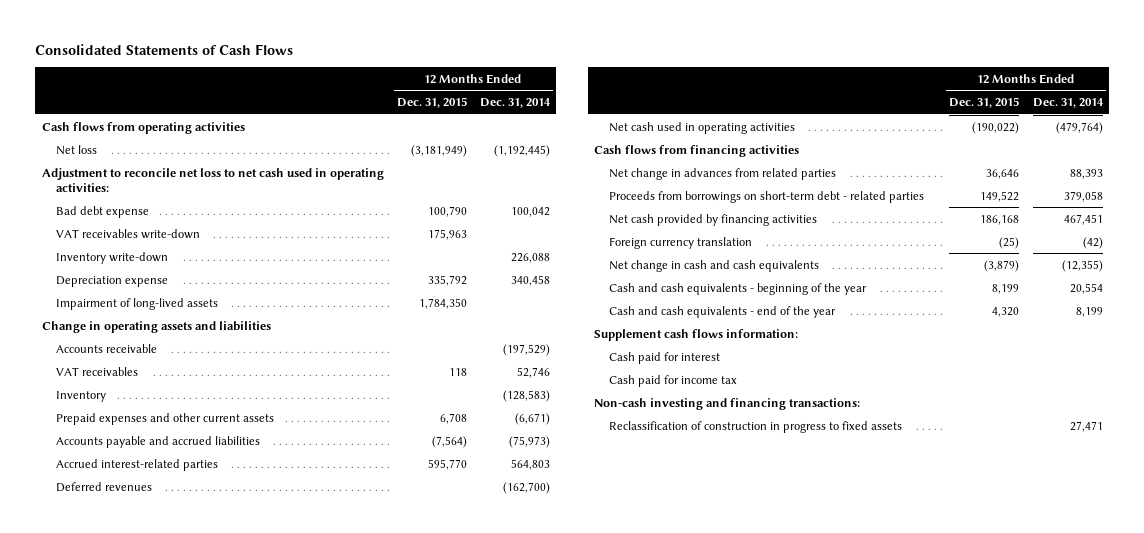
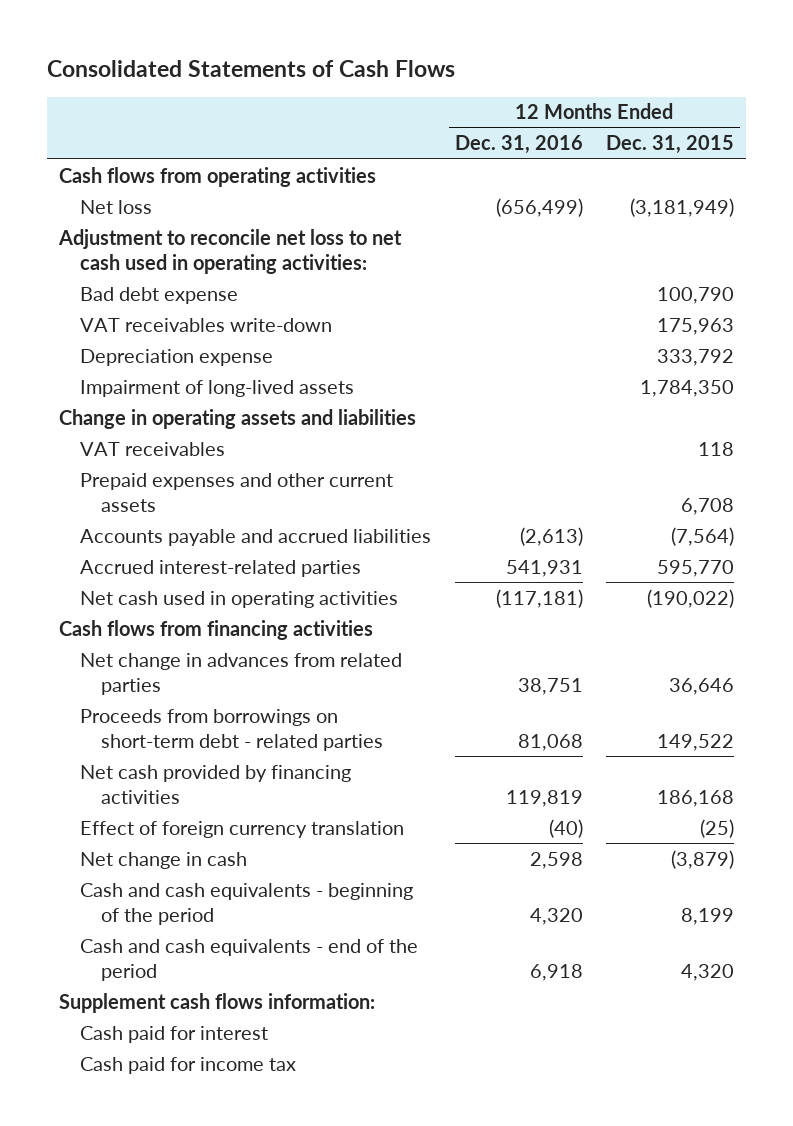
[479,98,551,109] Dec. 31, 2014 -> none
none -> [454,135,583,155] Dec. 31, 2016
[56,251,169,264] Inventory write-down -> none
[427,274,467,286] 335,792 -> [657,348,735,366] 333,792
[56,343,158,353] Accounts receivable -> none
[56,390,107,402] Inventory -> none
[56,481,153,492] Deferred revenues -> none
[608,236,752,249] Foreign currency translation -> [80,820,405,838] Effect of foreign currency translation
[608,259,819,272] Net change in cash and cash equivalents -> [80,851,248,869] Net change in cash
[608,282,867,295] Cash and cash equivalents - beginning of the year -> [80,882,414,925] Cash and cash equivalents - beginning of the period
[608,305,836,318] Cash and cash equivalents - end of the year -> [80,938,419,981] Cash and cash equivalents - end of the period
[594,397,861,410] Non-cash investing and financing transactions: -> none
[608,420,902,433] Reclassification of construction in progress to fixed assets -> none

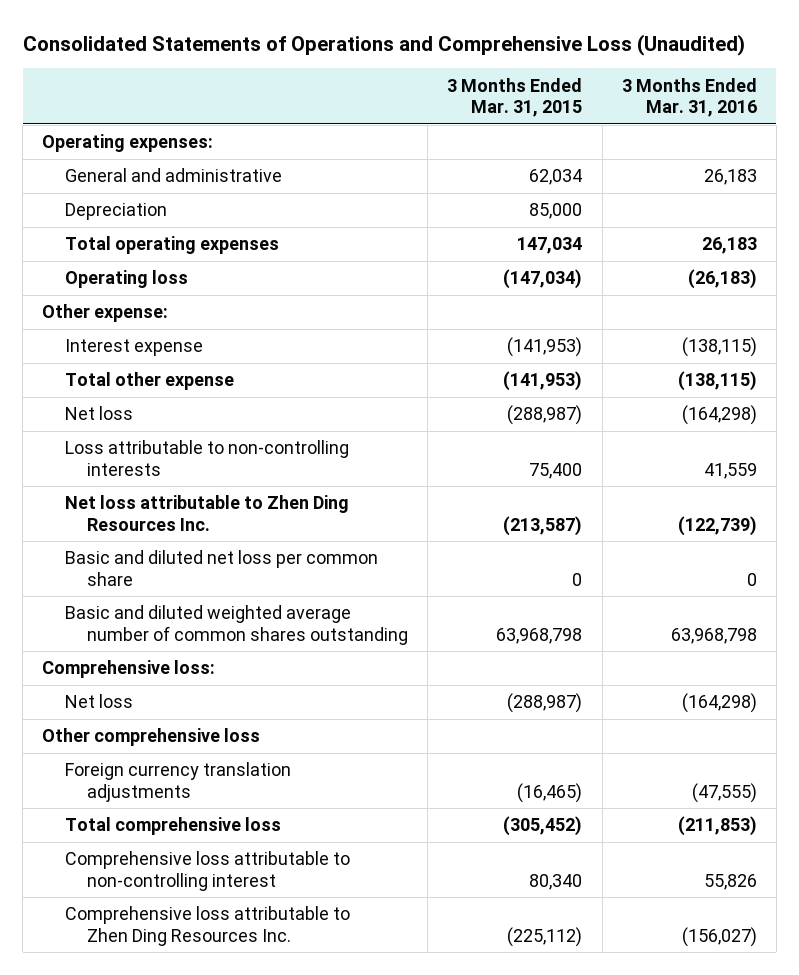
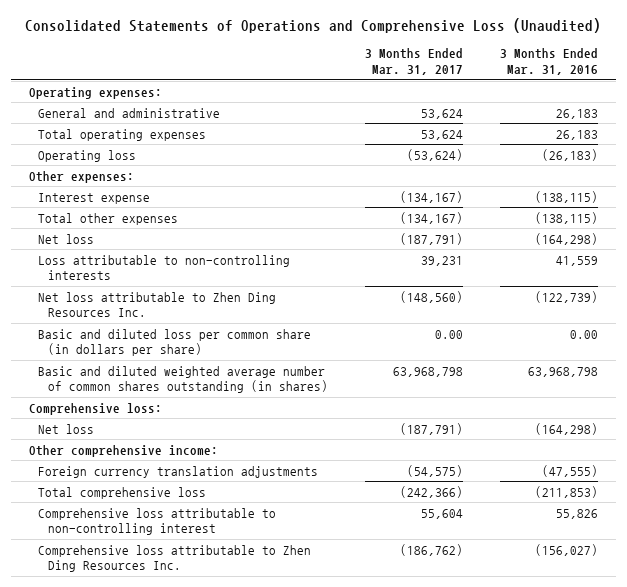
[447,77,583,117] 3 Months Ended Mar. 31, 2015 -> none
none -> [364,48,463,76] 3 Months Ended Mar. 31, 2017
[64,203,167,221] Depreciation -> none
[42,304,169,323] Other expense: -> [29,170,135,183] Other expenses:
[64,372,234,391] Total other expense -> [38,212,179,225] Total other expenses
[64,550,378,586] Basic and diluted net loss per common share -> [38,328,312,357] Basic and diluted loss per common share (in dollars per share)
[746,572,757,586] 0 -> [569,329,598,339] 0.00
[64,605,409,645] Basic and diluted weighted average number of common shares outstanding -> [38,365,328,394] Basic and diluted weighted average number of common shares outstanding (in shares)
[42,728,261,747] Other comprehensive loss -> [29,444,219,457] Other comprehensive income:

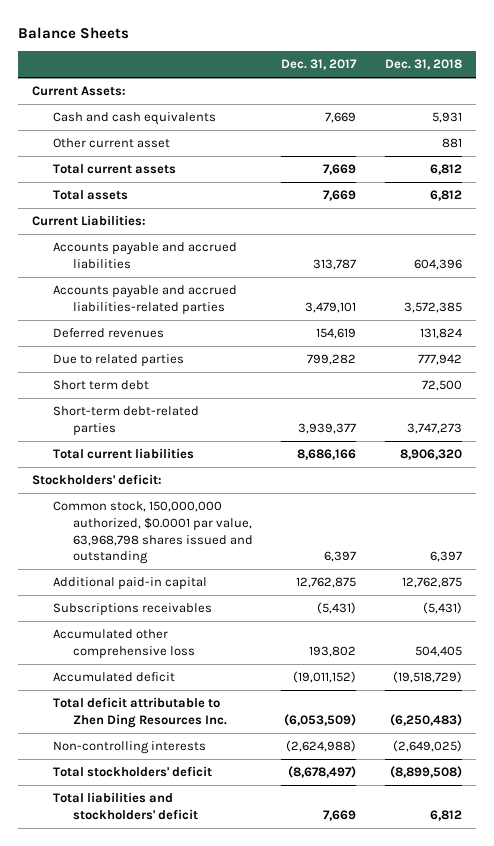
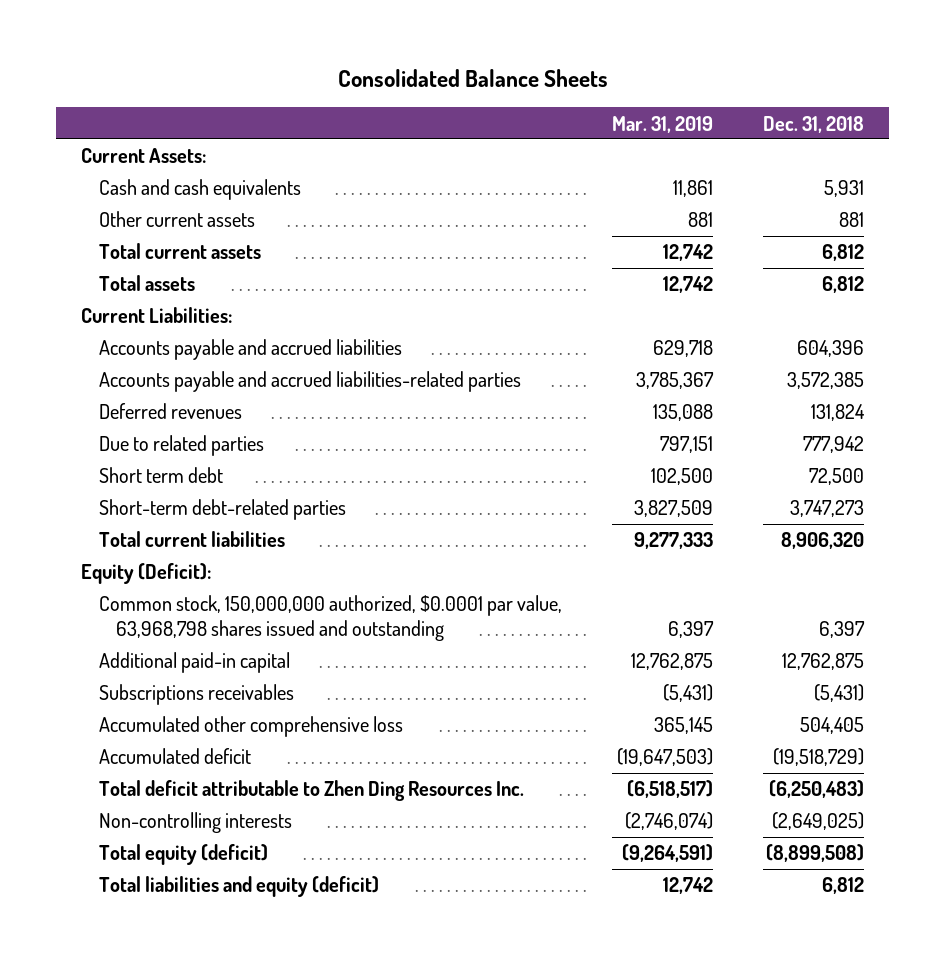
[17,26,129,39] Balance Sheets -> [337,69,608,88] Consolidated Balance Sheets
[281,59,358,71] Dec. 31, 2017 -> none
none -> [611,115,713,133] Mar. 31, 2019
[52,138,170,149] Other current asset -> [98,211,255,228] Other current assets
[32,474,163,486] Stockholders' deficit: -> [81,563,212,585] Equity (Deficit):
[52,766,212,778] Total stockholders' deficit -> [98,844,268,866] Total equity (deficit)
[52,792,198,820] Total liabilities and stockholders' deficit -> [98,876,379,898] Total liabilities and equity (deficit)

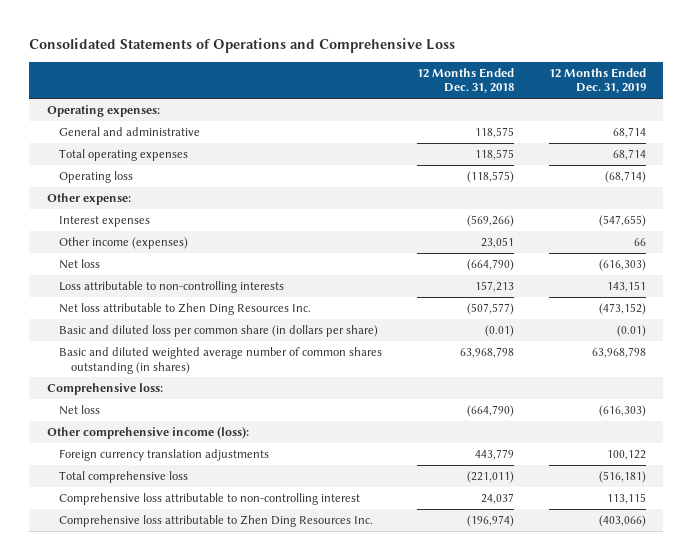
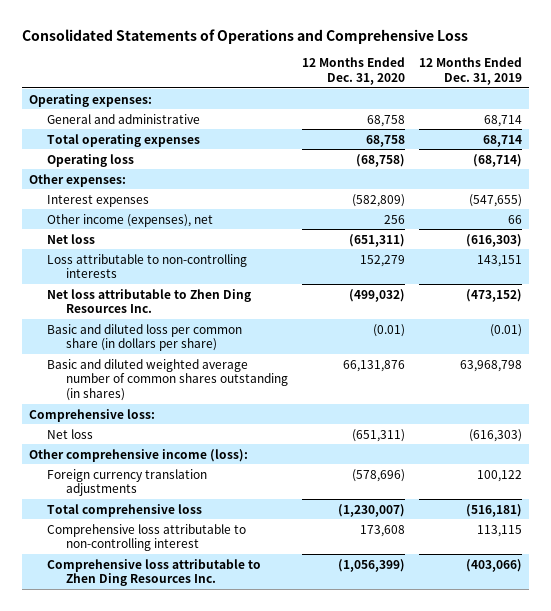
[416,67,514,94] 12 Months Ended Dec. 31, 2018 -> none
none -> [302,57,406,86] 12 Months Ended Dec. 31, 2020
[46,192,131,205] Other expense: -> [28,173,126,187] Other expenses:
[58,236,188,249] Other income (expenses) -> [47,213,214,227] Other income (expenses), net

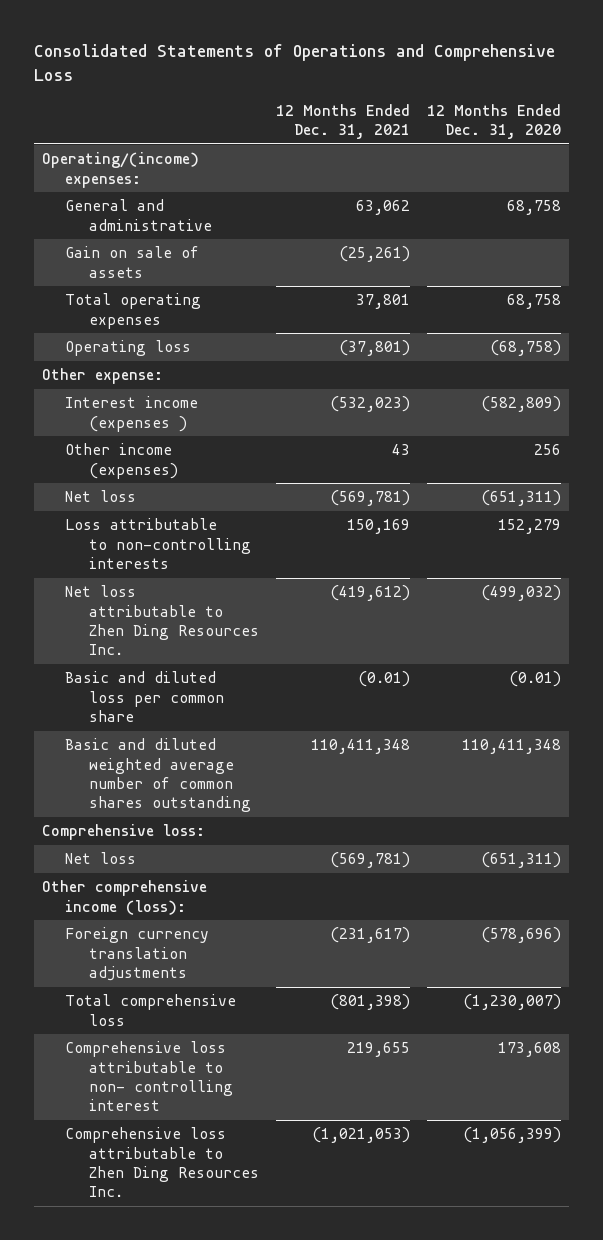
[419,57,523,86] 12 Months Ended Dec. 31, 2019 -> none
none -> [275,103,410,140] 12 Months Ended Dec. 31, 2021
[28,93,152,107] Operating expenses: -> [42,152,200,188] Operating/(income) expenses:
none -> [65,246,200,278] Gain on sale of assets
[28,173,126,187] Other expenses: -> [42,368,164,385] Other expense:
[47,194,150,207] Interest expenses -> [65,396,199,432] Interest income (expenses )
[47,213,214,227] Other income (expenses), net -> [65,443,178,479] Other income (expenses)
[47,323,243,352] Basic and diluted loss per common share (in dollars per share) -> [65,671,224,722] Basic and diluted loss per common share
[47,358,288,402] Basic and diluted weighted average number of common shares outstanding (in shares) -> [65,738,251,813] Basic and diluted weighted average number of common shares outstanding
[343,359,406,372] 66,131,876 -> [461,739,561,755] 110,411,348
[47,523,247,552] Comprehensive loss attributable to non-controlling interest -> [65,1041,233,1112] Comprehensive loss attributable to non- controlling interest

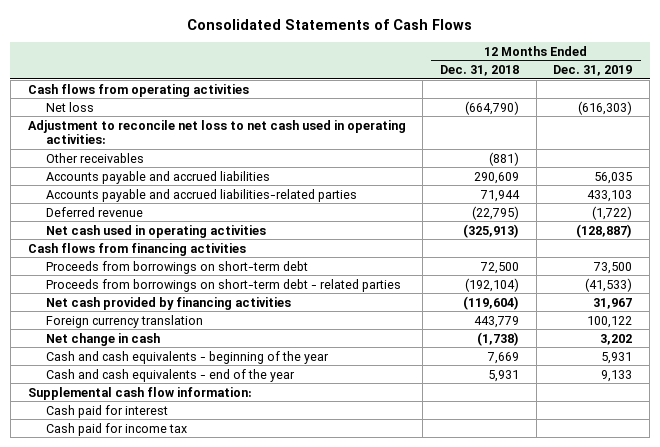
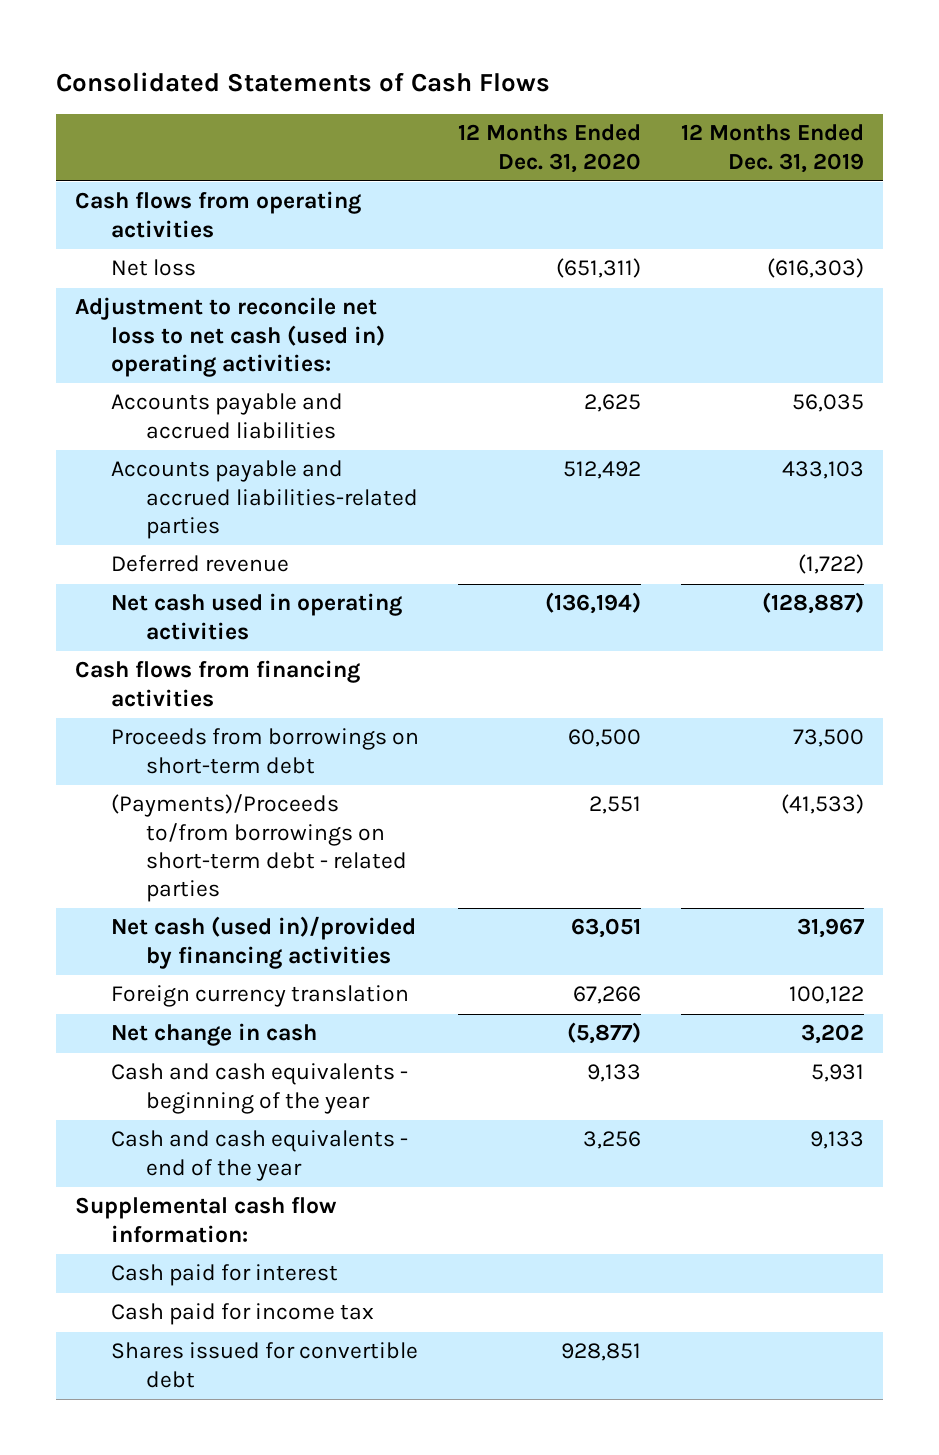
[439,65,519,77] Dec. 31, 2018 -> none
none -> [458,124,642,173] 12 Months Ended Dec. 31, 2020
[45,152,144,163] Other receivables -> none
[27,119,406,145] Adjustment to reconcile net loss to net cash used in operating activities: -> [75,297,385,377] Adjustment to reconcile net loss to net cash (used in) operating activities:
[45,278,401,292] Proceeds from borrowings on short-term debt - related parties -> [110,794,408,902] (Payments)/Proceeds to/from borrowings on short-term debt - related parties
[45,296,291,310] Net cash provided by financing activities -> [110,916,416,969] Net cash (used in)/provided by financing activities
none -> [110,1342,418,1388] Shares issued for convertible debt

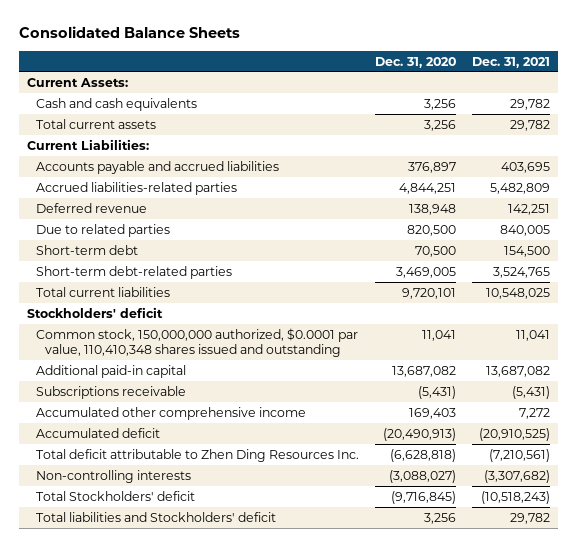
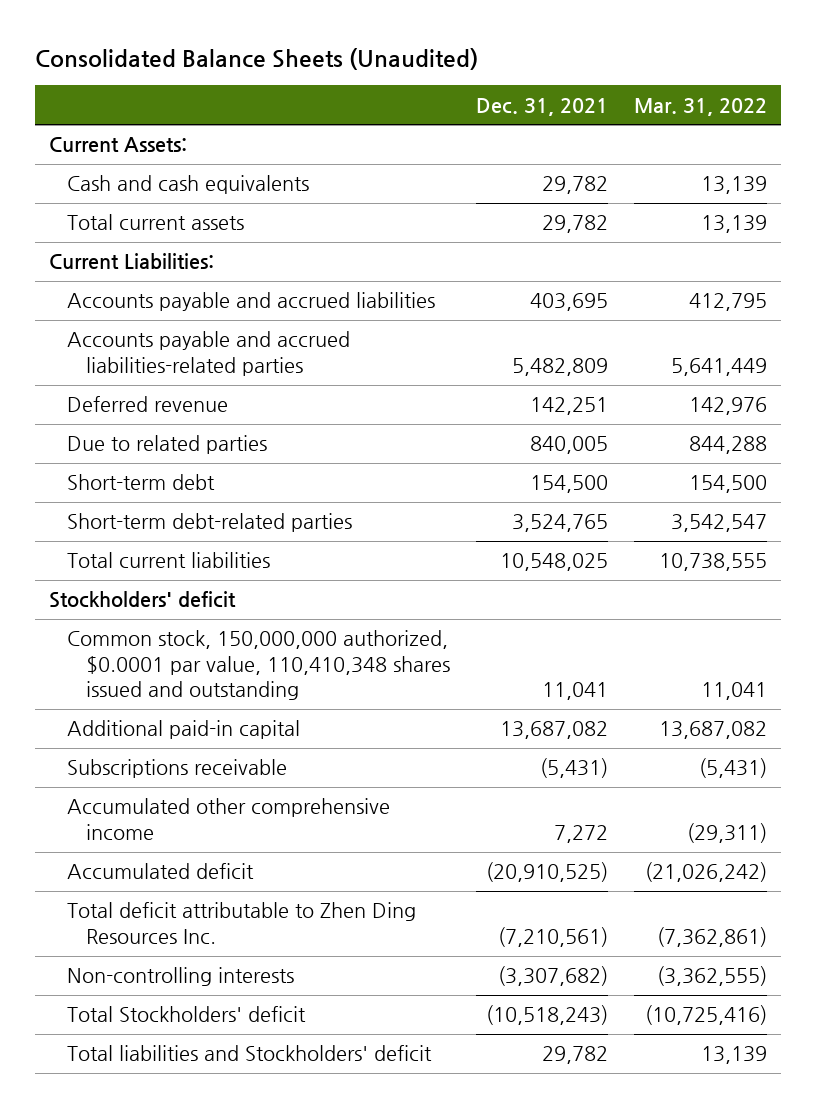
[18,26,240,39] Consolidated Balance Sheets -> [35,47,479,70] Consolidated Balance Sheets (Unaudited)
[375,56,457,68] Dec. 31, 2020 -> none
none -> [634,97,768,116] Mar. 31, 2022
[35,181,237,195] Accrued liabilities-related parties -> [67,331,351,376] Accounts payable and accrued liabilities-related parties

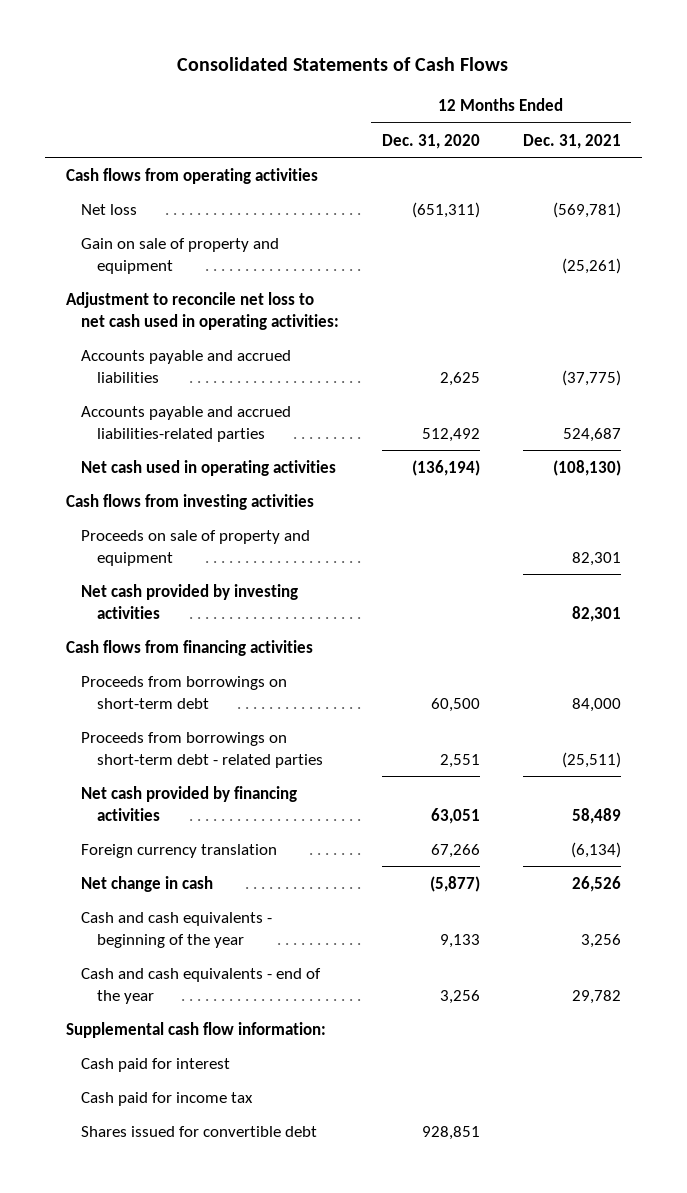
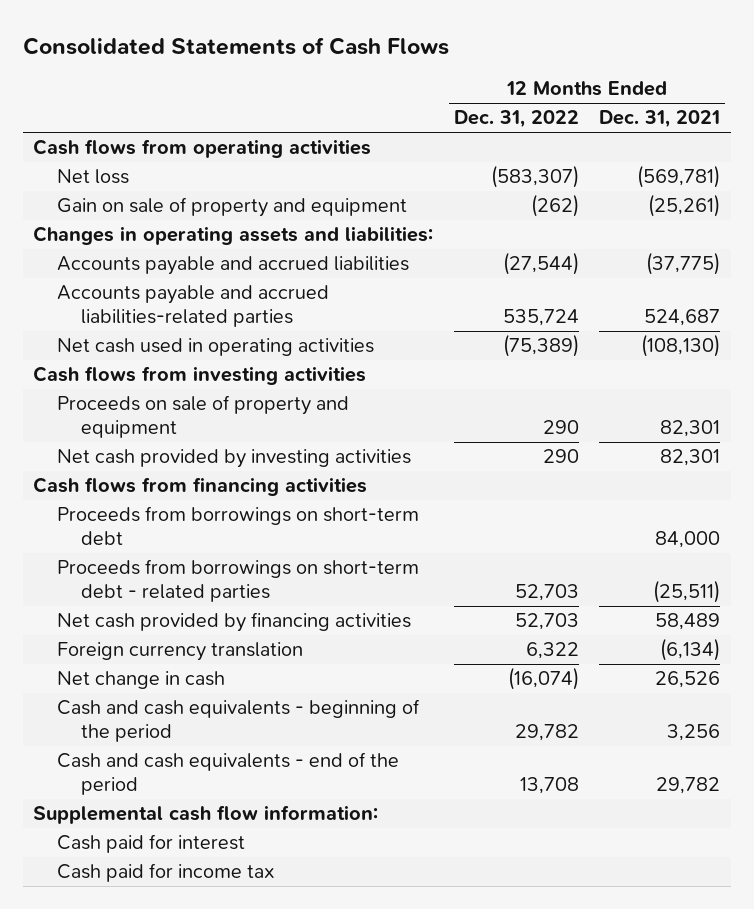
[382,133,481,149] Dec. 31, 2020 -> none
none -> [453,110,579,129] Dec. 31, 2022
[65,291,340,330] Adjustment to reconcile net loss to net cash used in operating activities: -> none
none -> [33,226,434,246] Changes in operating assets and liabilities:
[81,911,273,948] Cash and cash equivalents - beginning of the year -> [57,699,421,742] Cash and cash equivalents - beginning of the period
[81,967,322,1004] Cash and cash equivalents - end of the year -> [57,752,400,795] Cash and cash equivalents - end of the period
[81,1125,318,1137] Shares issued for convertible debt -> none

